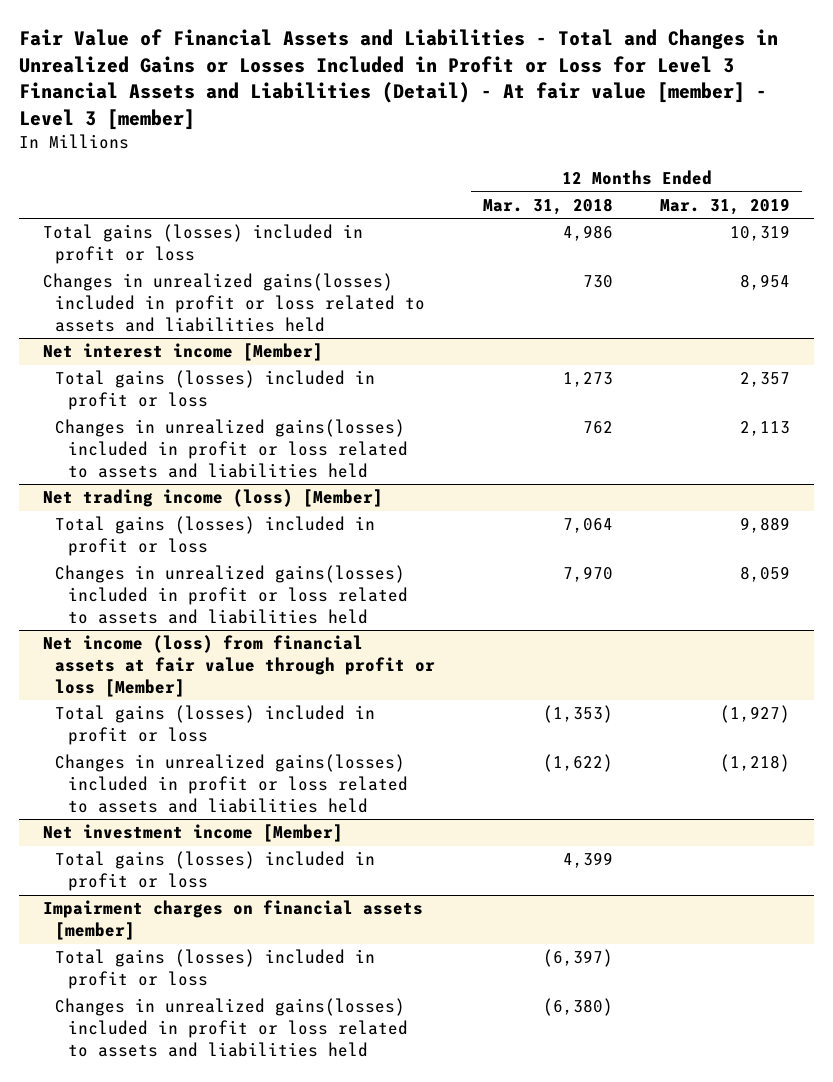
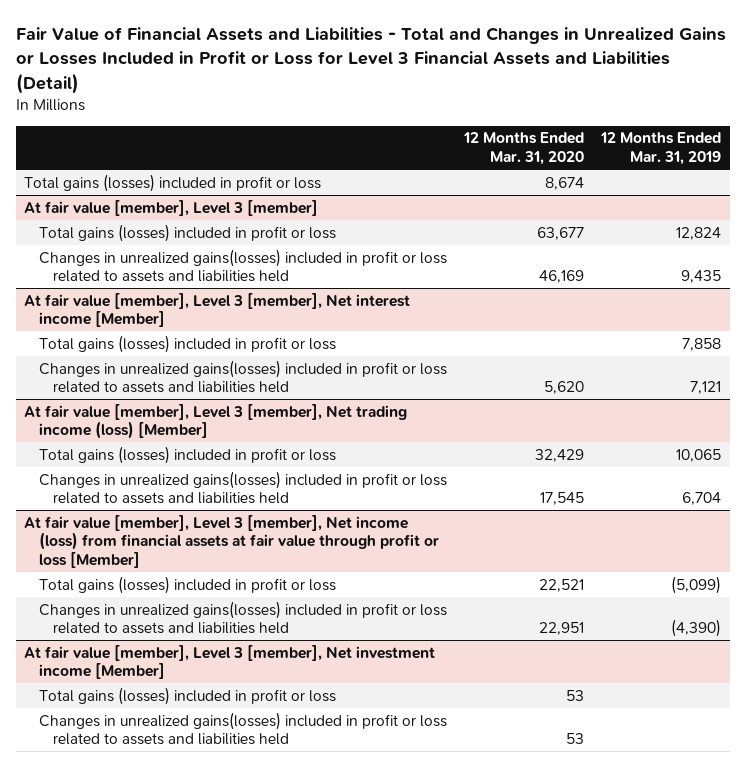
[19,29,779,130] Fair Value of Financial Assets and Liabilities - Total and Changes in Unrealized Gains or Losses Included in Profit or Loss for Level 3 Financial Assets and Liabilities (Detail) - At fair value [member] - Level 3 [member] -> [15,27,726,94] Fair Value of Financial Assets and Liabilities - Total and Changes in Unrealized Gains or Losses Included in Profit or Loss for Level 3 Financial Assets and Liabilities (Detail)
[482,197,613,215] Mar. 31, 2018 -> none
none -> [462,132,584,166] 12 Months Ended Mar. 31, 2020
[42,224,363,265] Total gains (losses) included in profit or loss -> none
[42,273,426,332] Changes in unrealized gains(losses) included in profit or loss related to assets and liabilities held -> none
[42,343,323,362] Net interest income [Member] -> none
[55,370,376,411] Total gains (losses) included in profit or loss -> none
[55,419,409,478] Changes in unrealized gains(losses) included in profit or loss related to assets and liabilities held -> none
[42,489,383,508] Net trading income (loss) [Member] -> none
[55,516,376,557] Total gains (losses) included in profit or loss -> none
[55,565,409,624] Changes in unrealized gains(losses) included in profit or loss related to assets and liabilities held -> none
[42,635,436,697] Net income (loss) from financial assets at fair value through profit or loss [Member] -> none
[55,705,376,746] Total gains (losses) included in profit or loss -> none
[55,754,409,813] Changes in unrealized gains(losses) included in profit or loss related to assets and liabilities held -> none
[42,824,343,843] Net investment income [Member] -> none
[42,900,423,941] Impairment charges on financial assets [member] -> none
none -> [24,199,319,216] At fair value [member], Level 3 [member]
none -> [38,223,336,242] Total gains (losses) included in profit or loss
none -> [38,248,447,283] Changes in unrealized gains(losses) included in profit or loss related to assets and liabilities held
none -> [24,292,411,328] At fair value [member], Level 3 [member], Net interest income [Member]
none -> [38,334,336,353] Total gains (losses) included in profit or loss
none -> [38,359,447,394] Changes in unrealized gains(losses) included in profit or loss related to assets and liabilities held
none -> [24,403,408,440] At fair value [member], Level 3 [member], Net trading income (loss) [Member]
none -> [38,445,336,464] Total gains (losses) included in profit or loss
none -> [38,470,447,505] Changes in unrealized gains(losses) included in profit or loss related to assets and liabilities held
none -> [24,514,439,569] At fair value [member], Level 3 [member], Net income (loss) from financial assets at fair value through profit or loss [Member]
none -> [38,575,336,594] Total gains (losses) included in profit or loss
none -> [38,600,447,635] Changes in unrealized gains(losses) included in profit or loss related to assets and liabilities held
none -> [24,644,436,680] At fair value [member], Level 3 [member], Net investment income [Member]

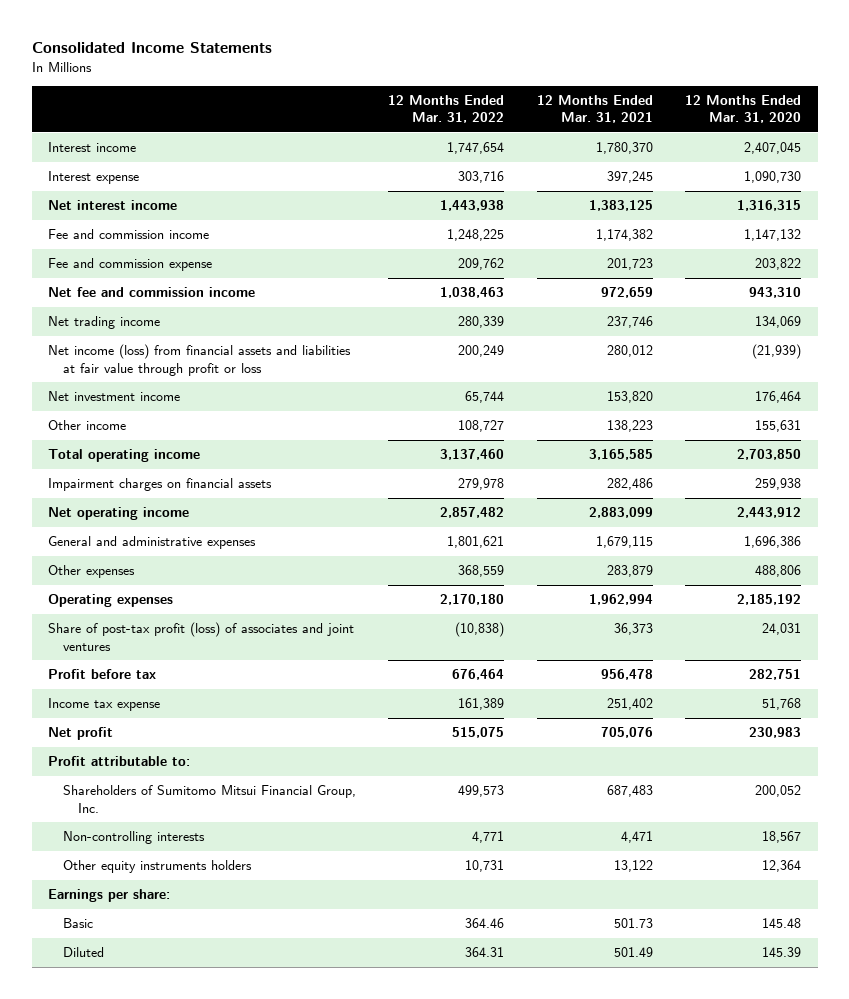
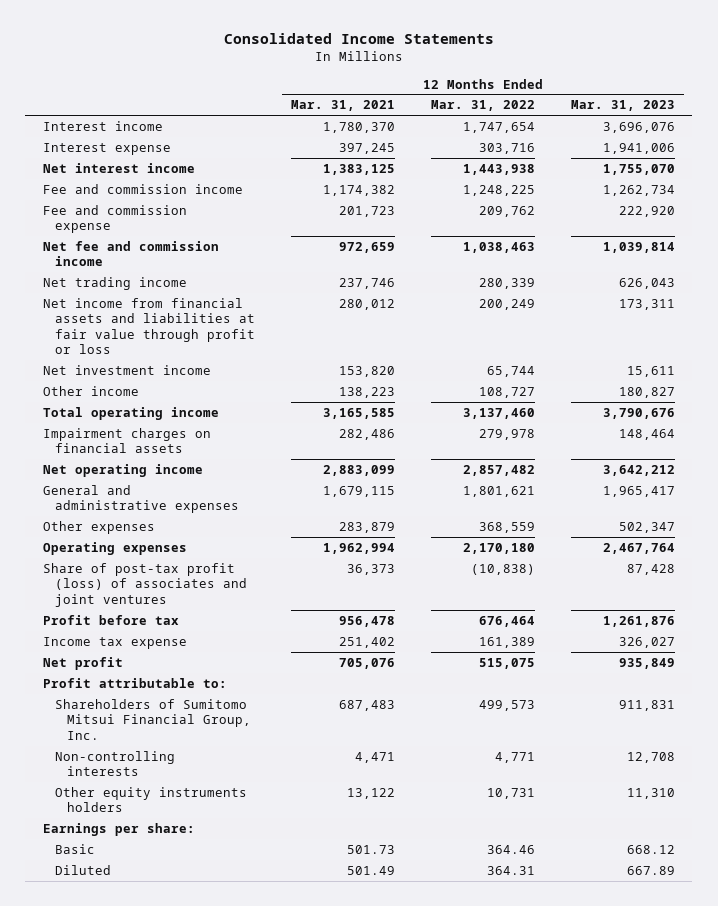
[685,94,802,124] 12 Months Ended Mar. 31, 2020 -> none
none -> [570,100,675,112] Mar. 31, 2023
[48,344,352,376] Net income (loss) from financial assets and liabilities at fair value through profit or loss -> [43,297,255,355] Net income from financial assets and liabilities at fair value through profit or loss

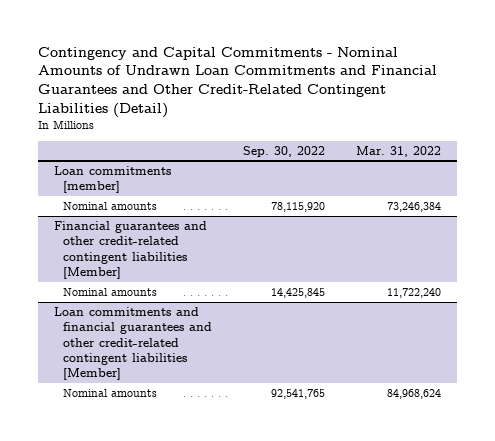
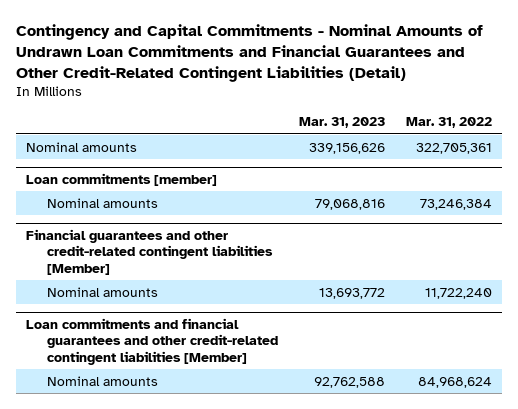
[243,145,326,157] Sep. 30, 2022 -> none
none -> [298,117,385,129] Mar. 31, 2023
none -> [26,141,138,152] Nominal amounts

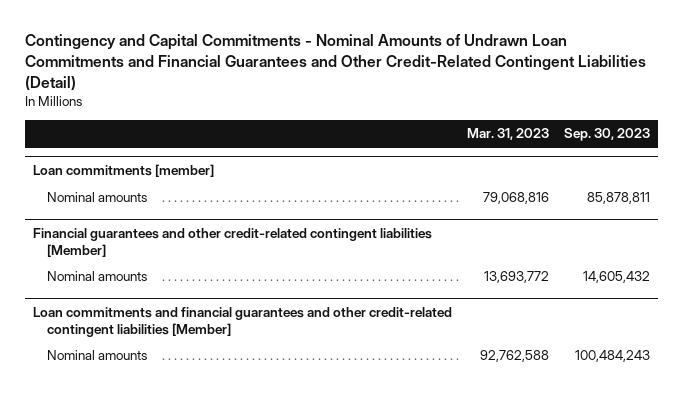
[405,117,492,129] Mar. 31, 2022 -> none
none -> [564,128,651,142] Sep. 30, 2023
[26,141,138,152] Nominal amounts -> none

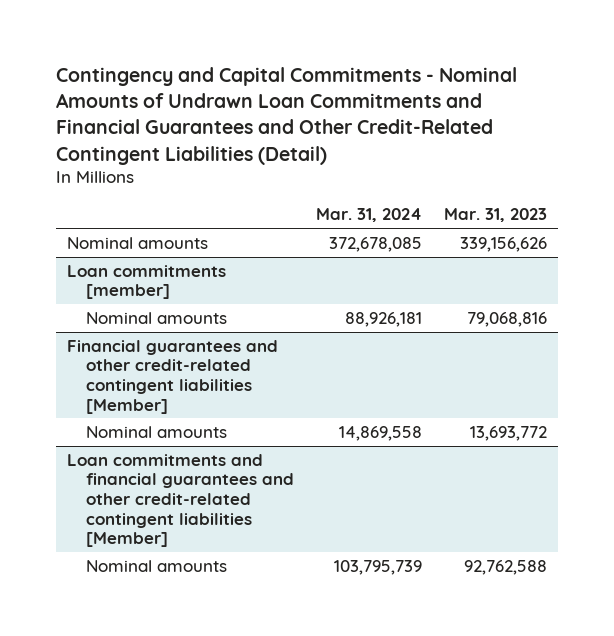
[564,128,651,142] Sep. 30, 2023 -> none
none -> [316,208,423,223] Mar. 31, 2024
none -> [66,236,208,249] Nominal amounts

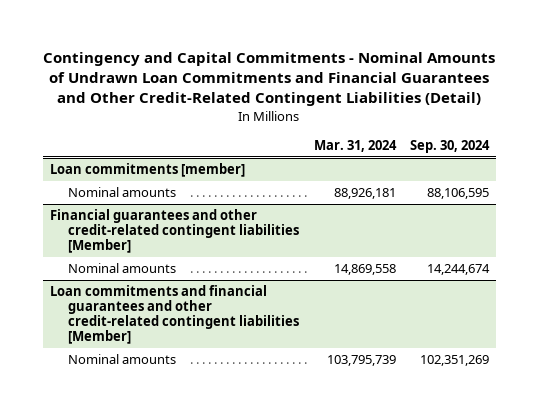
[444,208,548,223] Mar. 31, 2023 -> none
none -> [409,139,490,153] Sep. 30, 2024
[66,236,208,249] Nominal amounts -> none

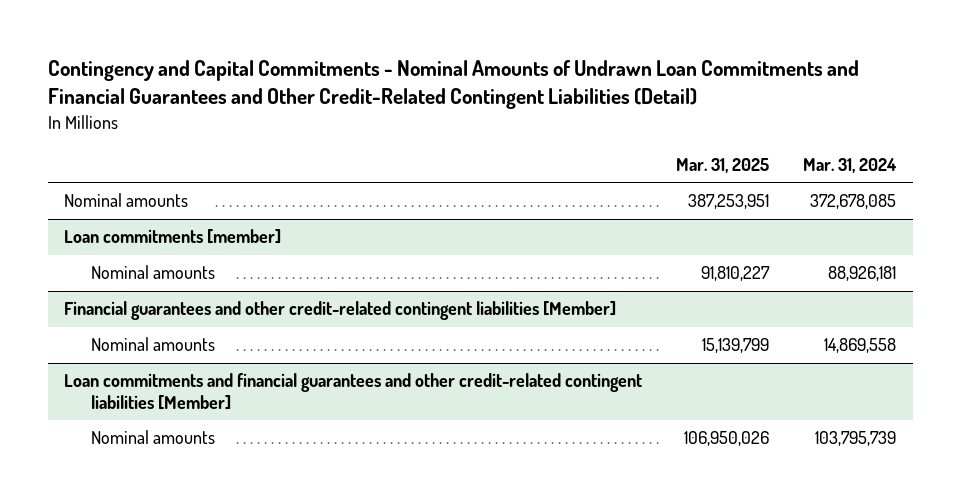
[409,139,490,153] Sep. 30, 2024 -> none
none -> [676,158,770,174] Mar. 31, 2025
none -> [64,193,189,208] Nominal amounts

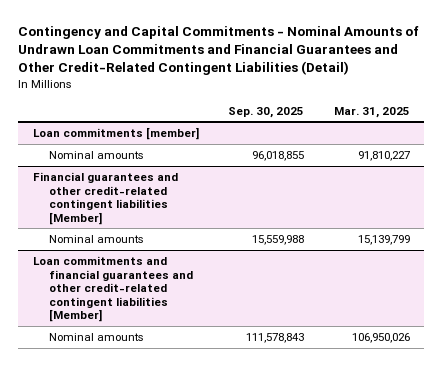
[802,158,897,174] Mar. 31, 2024 -> none
none -> [228,106,305,118] Sep. 30, 2025
[64,193,189,208] Nominal amounts -> none

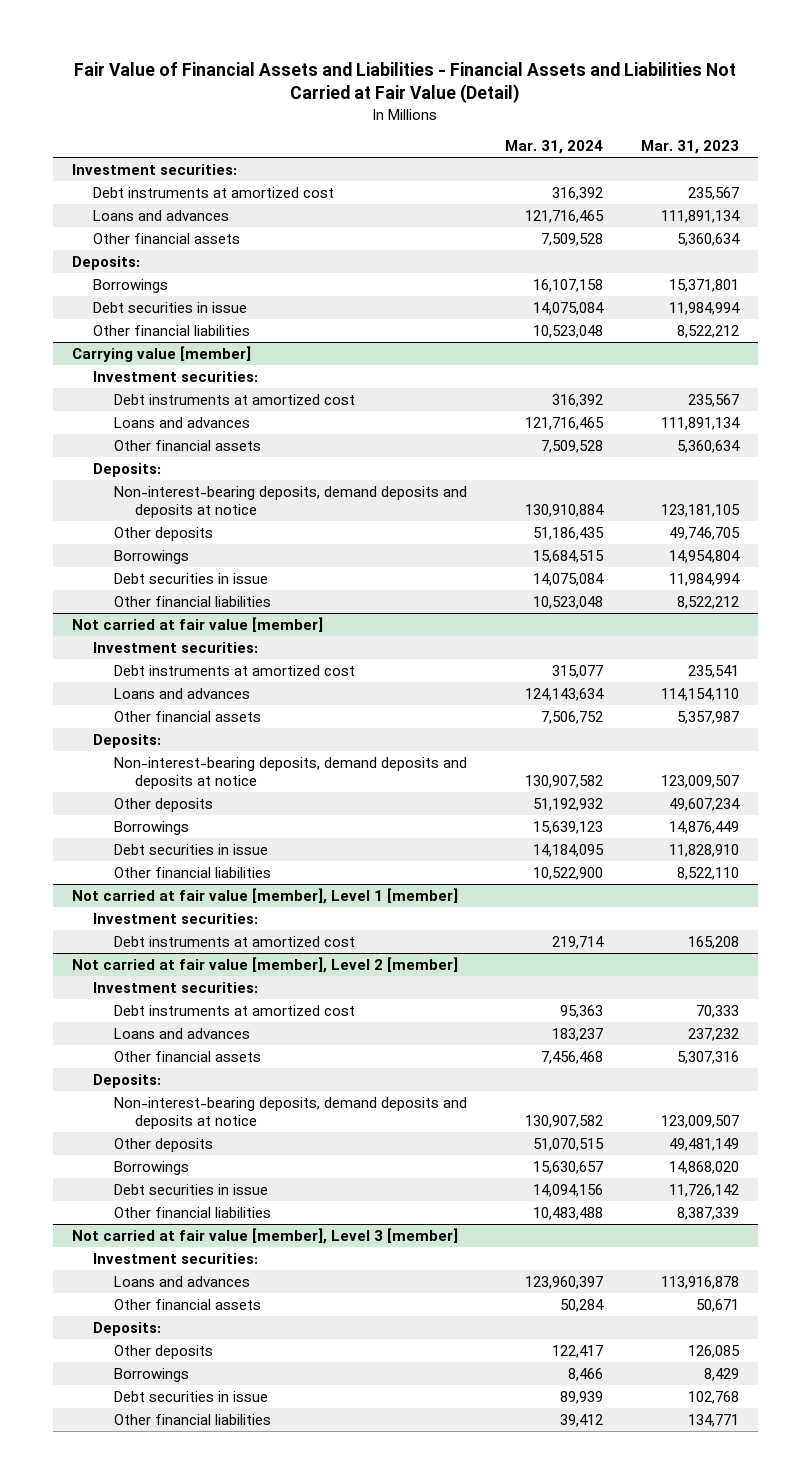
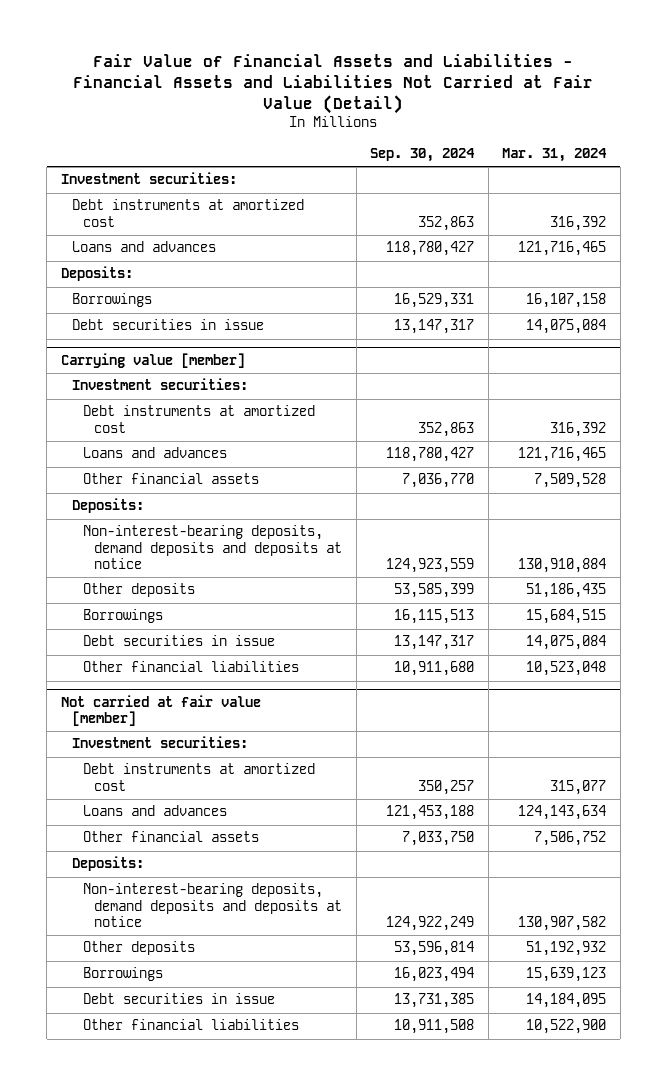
[640,140,739,155] Mar. 31, 2023 -> none
none -> [370,147,476,162] Sep. 30, 2024
[92,232,240,244] Other financial assets -> none
[92,324,250,336] Other financial liabilities -> none
[71,887,458,904] Not carried at fair value [member], Level 1 [member] -> none
[92,912,258,924] Investment securities: -> none
[114,935,356,947] Debt instruments at amortized cost -> none
[71,956,458,973] Not carried at fair value [member], Level 2 [member] -> none
[92,981,258,993] Investment securities: -> none
[114,1004,356,1016] Debt instruments at amortized cost -> none
[114,1027,251,1039] Loans and advances -> none
[114,1050,262,1062] Other financial assets -> none
[92,1073,161,1088] Deposits: -> none
[114,1096,468,1129] Non-interest-bearing deposits, demand deposits and deposits at notice -> none
[114,1137,214,1152] Other deposits -> none
[114,1160,190,1175] Borrowings -> none
[114,1183,269,1195] Debt securities in issue -> none
[114,1206,272,1218] Other financial liabilities -> none
[71,1227,458,1244] Not carried at fair value [member], Level 3 [member] -> none
[92,1252,258,1264] Investment securities: -> none
[114,1275,251,1287] Loans and advances -> none
[114,1298,262,1310] Other financial assets -> none
[92,1321,161,1336] Deposits: -> none
[114,1344,214,1359] Other deposits -> none
[114,1367,190,1382] Borrowings -> none
[114,1390,269,1402] Debt securities in issue -> none
[114,1413,272,1425] Other financial liabilities -> none

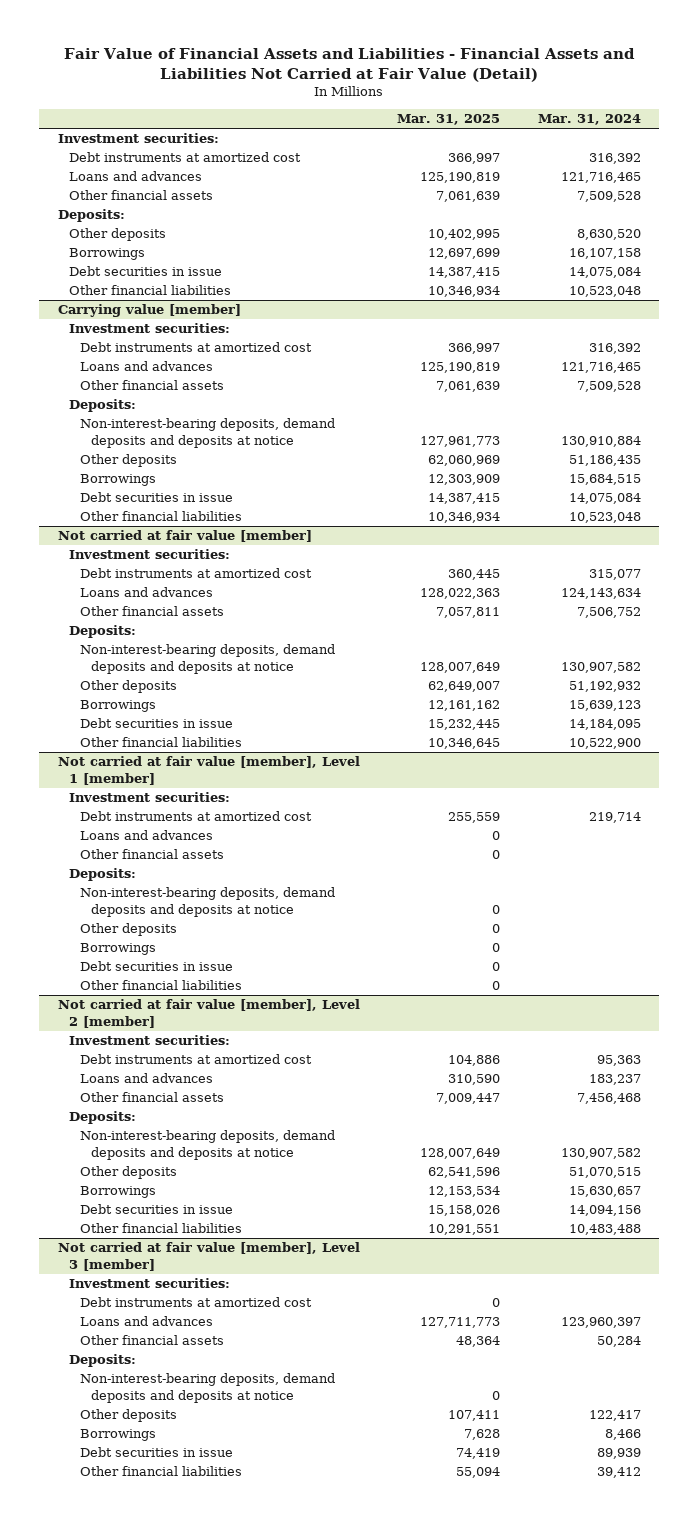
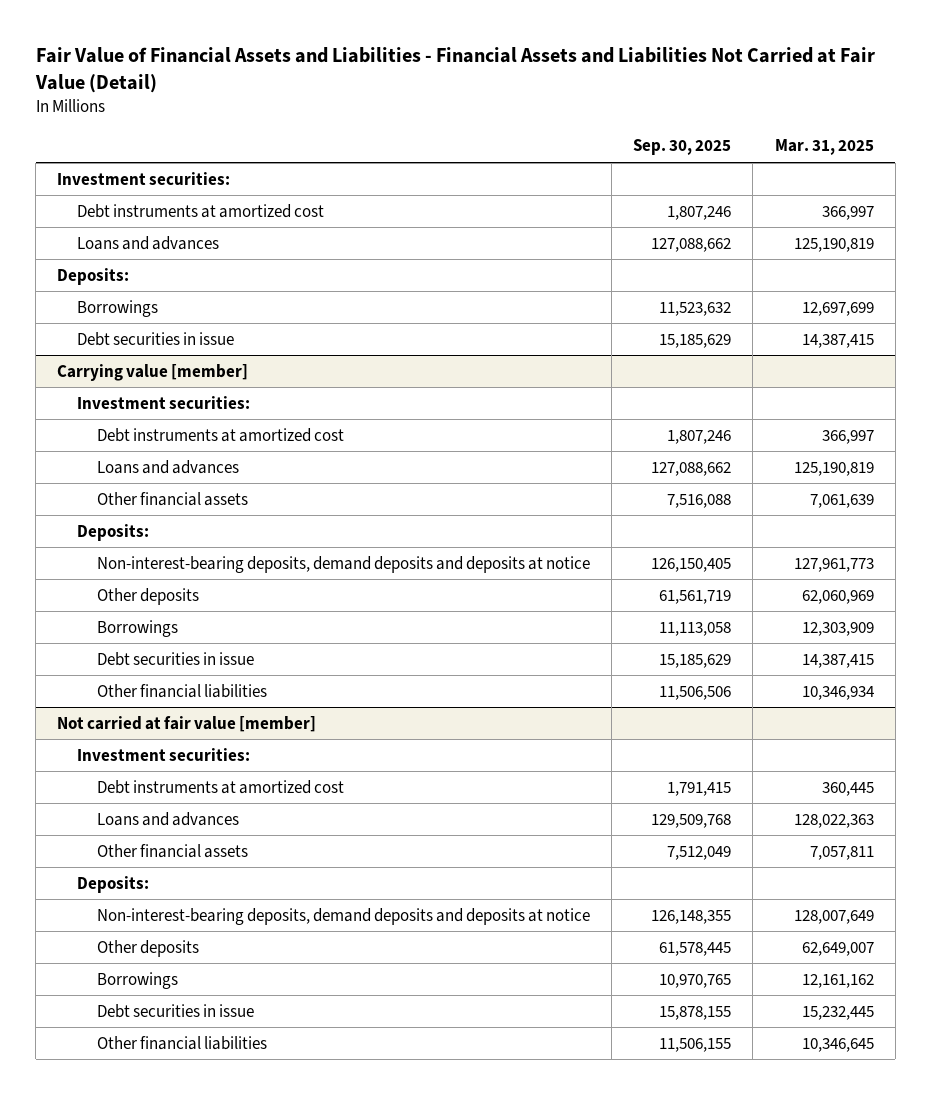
[537,114,641,126] Mar. 31, 2024 -> none
none -> [633,139,732,156] Sep. 30, 2025
[68,190,213,201] Other financial assets -> none
[68,228,166,242] Other deposits -> none
[68,285,231,296] Other financial liabilities -> none
[57,756,360,785] Not carried at fair value [member], Level 1 [member] -> none
[68,792,230,803] Investment securities: -> none
[79,811,312,822] Debt instruments at amortized cost -> none
[79,830,213,841] Loans and advances -> none
[79,849,224,860] Other financial assets -> none
[68,868,136,882] Deposits: -> none
[79,887,335,917] Non-interest-bearing deposits, demand deposits and deposits at notice -> none
[79,923,177,937] Other deposits -> none
[79,943,156,956] Borrowings -> none
[79,961,233,972] Debt securities in issue -> none
[79,980,242,991] Other financial liabilities -> none
[57,999,360,1028] Not carried at fair value [member], Level 2 [member] -> none
[68,1035,230,1046] Investment securities: -> none
[79,1054,312,1065] Debt instruments at amortized cost -> none
[79,1073,213,1084] Loans and advances -> none
[79,1092,224,1103] Other financial assets -> none
[68,1111,136,1125] Deposits: -> none
[79,1130,335,1160] Non-interest-bearing deposits, demand deposits and deposits at notice -> none
[79,1166,177,1180] Other deposits -> none
[79,1186,156,1199] Borrowings -> none
[79,1204,233,1215] Debt securities in issue -> none
[79,1223,242,1234] Other financial liabilities -> none
[57,1242,360,1271] Not carried at fair value [member], Level 3 [member] -> none
[68,1278,230,1289] Investment securities: -> none
[79,1297,312,1308] Debt instruments at amortized cost -> none
[79,1316,213,1327] Loans and advances -> none
[79,1335,224,1346] Other financial assets -> none
[68,1354,136,1368] Deposits: -> none
[79,1373,335,1403] Non-interest-bearing deposits, demand deposits and deposits at notice -> none
[79,1409,177,1423] Other deposits -> none
[79,1429,156,1442] Borrowings -> none
[79,1447,233,1458] Debt securities in issue -> none
[79,1466,242,1477] Other financial liabilities -> none

